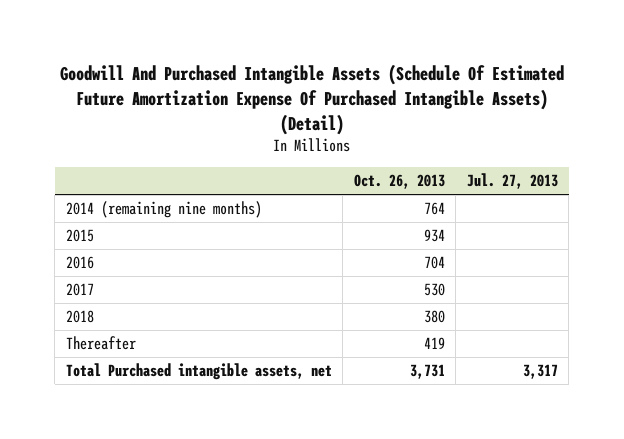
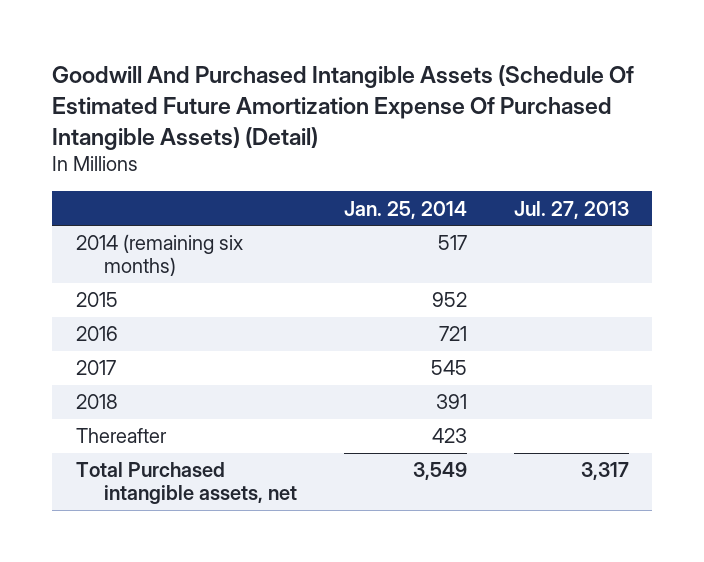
[353,174,445,190] Oct. 26, 2013 -> none
none -> [344,200,468,219] Jan. 25, 2014
[65,201,262,219] 2014 (remaining nine months) -> [75,234,243,277] 2014 (remaining six months)

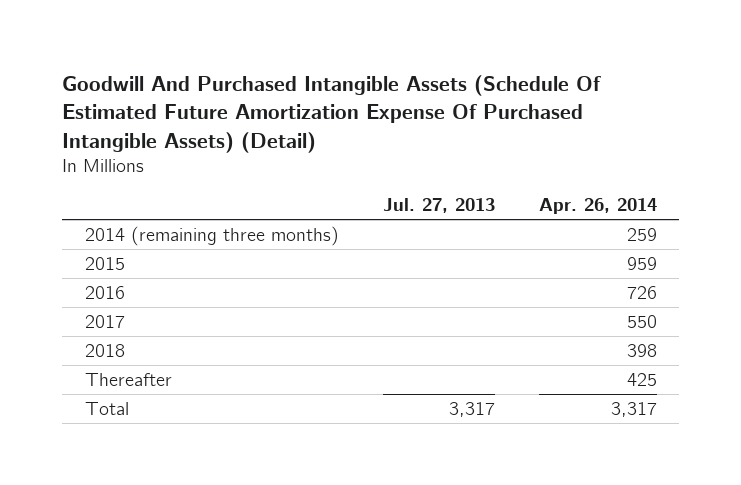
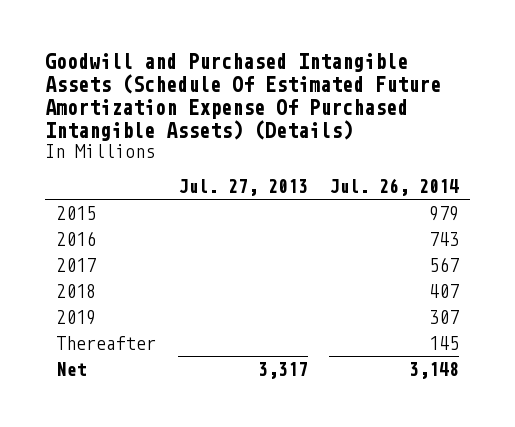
[62,74,602,153] Goodwill And Purchased Intangible Assets (Schedule Of Estimated Future Amortization Expense Of Purchased Intangible Assets) (Detail) -> [45,52,442,142] Goodwill and Purchased Intangible Assets (Schedule Of Estimated Future Amortization Expense Of Purchased Intangible Assets) (Details)
[538,198,657,215] Apr. 26, 2014 -> none
none -> [328,178,459,197] Jul. 26, 2014
[84,225,339,246] 2014 (remaining three months) -> none
none -> [56,309,97,325] 2019
[84,401,129,415] Total -> [56,361,87,376] Net

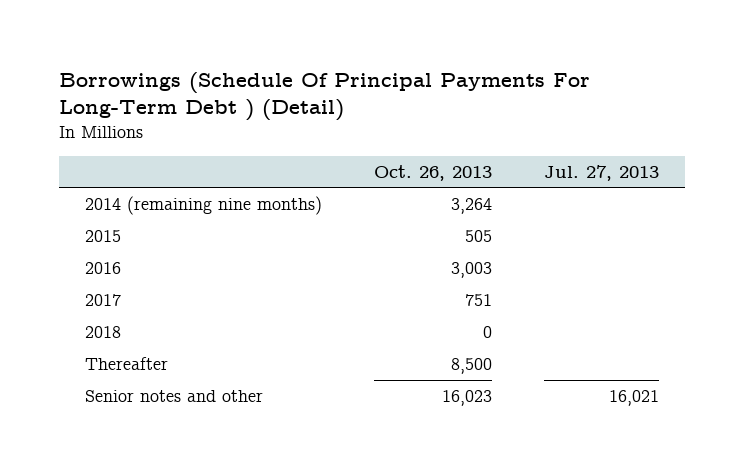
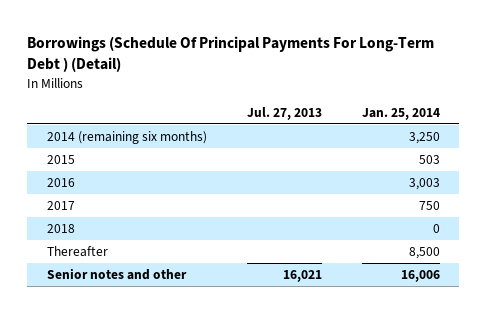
[374,164,493,181] Oct. 26, 2013 -> none
none -> [361,107,440,120] Jan. 25, 2014
[85,195,323,215] 2014 (remaining nine months) -> [47,130,208,144] 2014 (remaining six months)

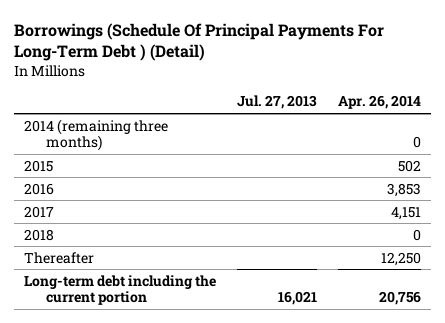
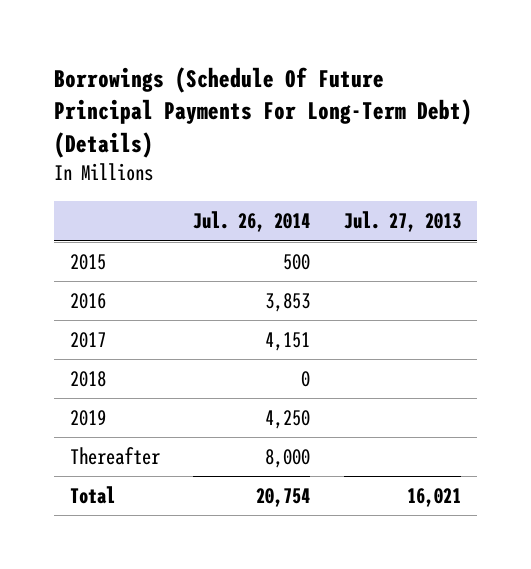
[14,22,385,62] Borrowings (Schedule Of Principal Payments For Long-Term Debt ) (Detail) -> [53,66,472,158] Borrowings (Schedule Of Future Principal Payments For Long-Term Debt) (Details)
[337,95,421,110] Apr. 26, 2014 -> none
none -> [193,211,311,233] Jul. 26, 2014
[24,118,169,152] 2014 (remaining three months) -> none
none -> [70,410,107,427] 2019
[24,274,217,306] Long-term debt including the current portion -> [70,486,116,505] Total

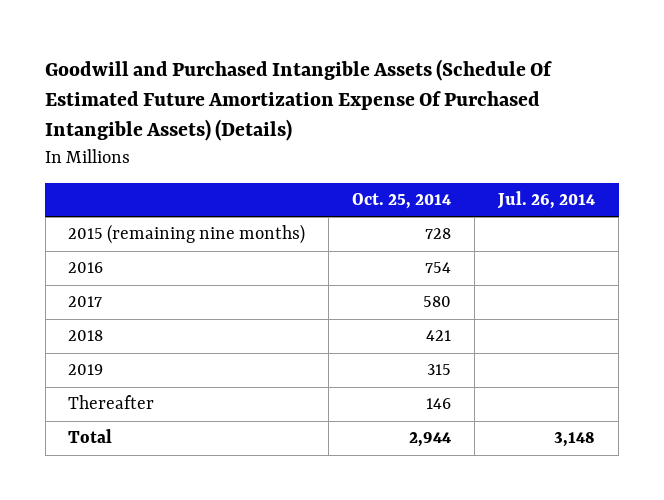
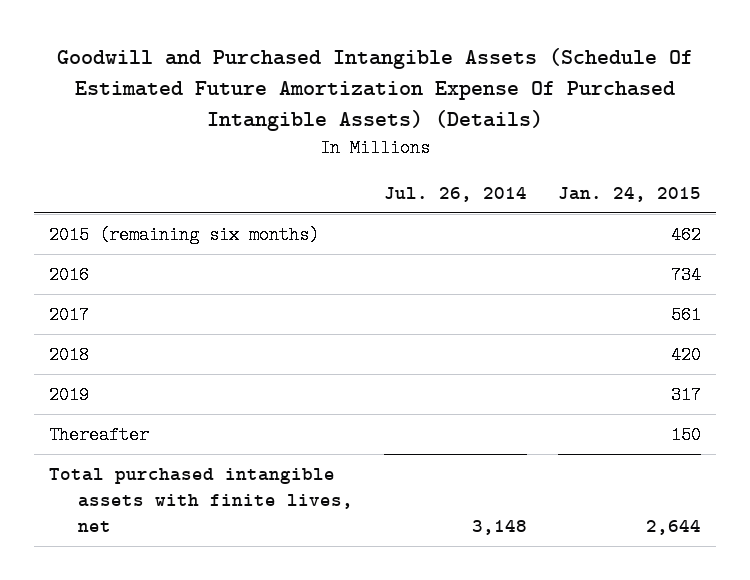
[352,193,452,210] Oct. 25, 2014 -> none
none -> [557,186,701,202] Jan. 24, 2015
[68,224,306,245] 2015 (remaining nine months) -> [49,226,320,245] 2015 (remaining six months)
[68,429,113,444] Total -> [49,468,353,532] Total purchased intangible assets with finite lives, net

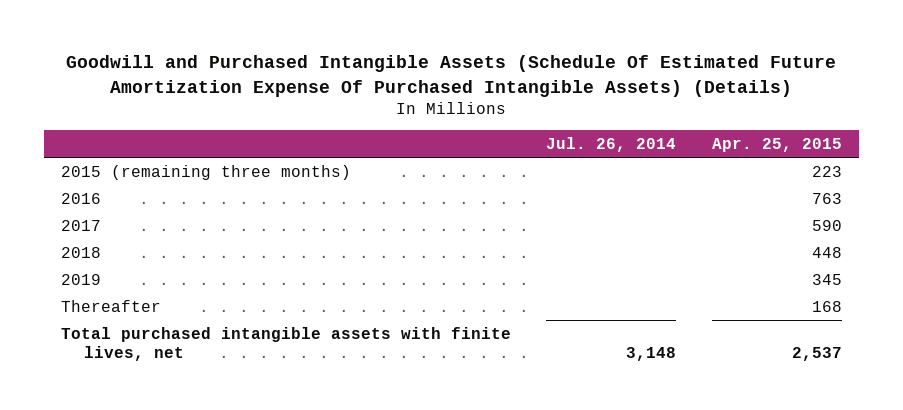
[557,186,701,202] Jan. 24, 2015 -> none
none -> [711,137,842,152] Apr. 25, 2015
[49,226,320,245] 2015 (remaining six months) -> [61,164,352,180] 2015 (remaining three months)

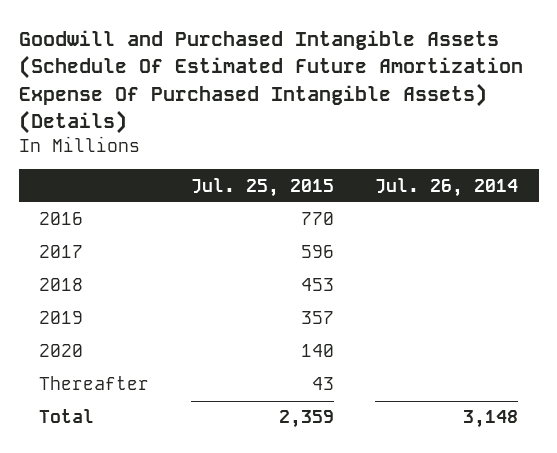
[711,137,842,152] Apr. 25, 2015 -> none
none -> [190,177,334,197] Jul. 25, 2015
[61,164,352,180] 2015 (remaining three months) -> none
none -> [39,344,84,358] 2020
[61,326,512,362] Total purchased intangible assets with finite lives, net -> [39,409,95,424] Total

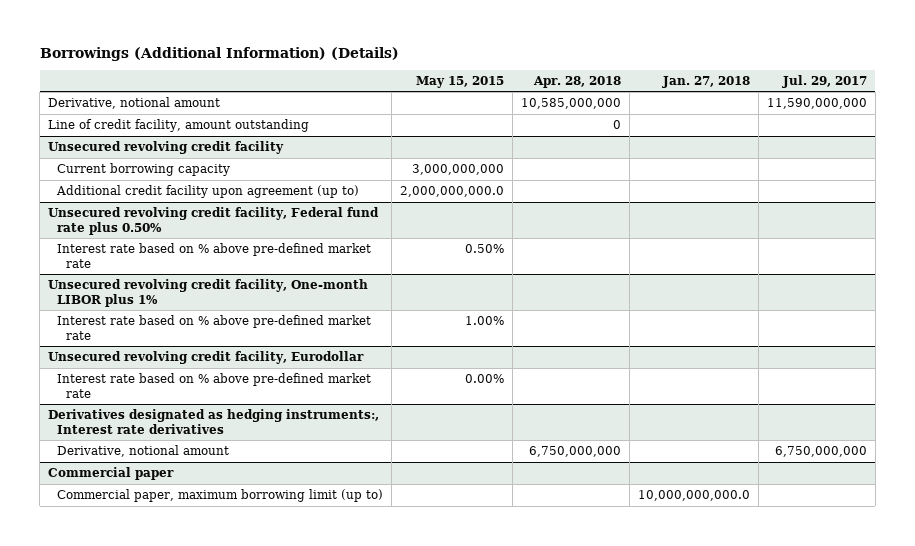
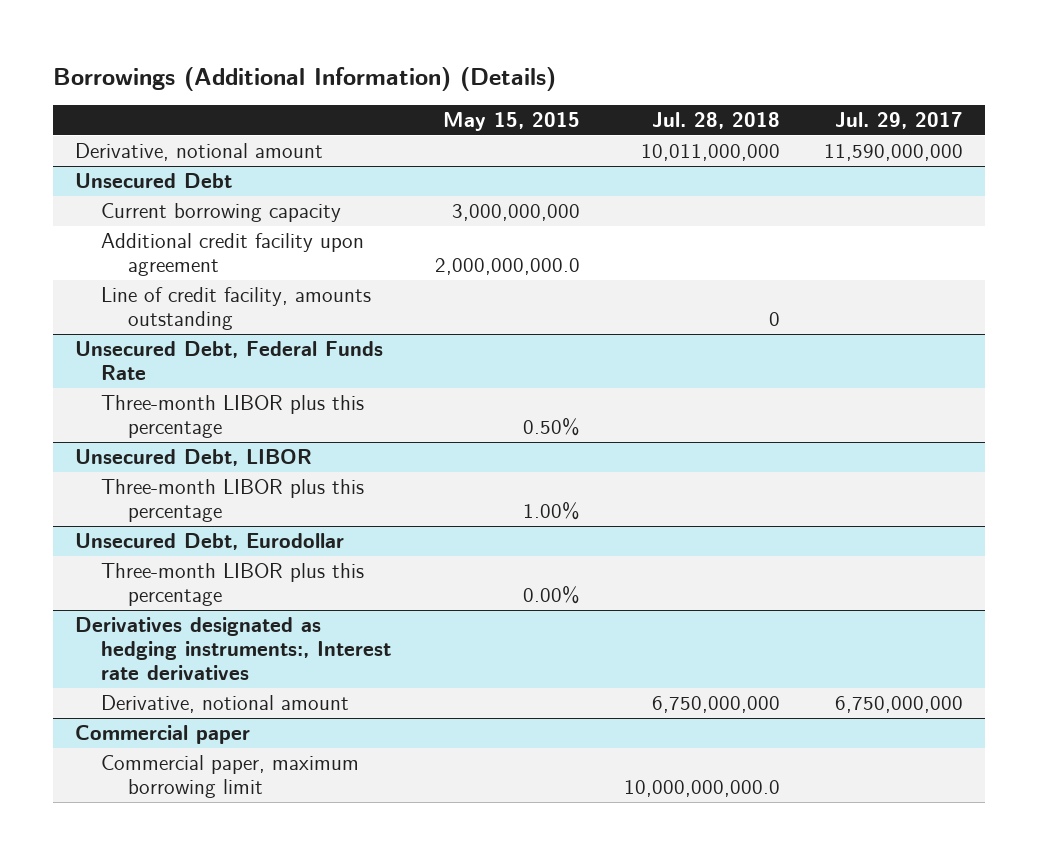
[533,75,622,88] Apr. 28, 2018 -> none
[661,75,750,88] Jan. 27, 2018 -> none
none -> [652,111,781,129] Jul. 28, 2018
[48,119,310,133] Line of credit facility, amount outstanding -> none
[48,141,285,155] Unsecured revolving credit facility -> [74,172,232,188] Unsecured Debt
[48,207,380,235] Unsecured revolving credit facility, Federal fund rate plus 0.50% -> none
[57,243,372,268] Interest rate based on % above pre-defined market rate -> none
[48,279,369,307] Unsecured revolving credit facility, One-month LIBOR plus 1% -> none
[57,315,372,340] Interest rate based on % above pre-defined market rate -> none
[48,351,365,365] Unsecured revolving credit facility, Eurodollar -> none
[57,373,372,398] Interest rate based on % above pre-defined market rate -> none
[56,185,360,199] Additional credit facility upon agreement (up to) -> [101,232,365,277] Additional credit facility upon agreement
none -> [101,286,372,331] Line of credit facility, amounts outstanding
none -> [74,340,383,381] Unsecured Debt, Federal Funds Rate
none -> [101,394,365,439] Three-month LIBOR plus this percentage
none -> [74,448,312,466] Unsecured Debt, LIBOR
none -> [101,478,365,523] Three-month LIBOR plus this percentage
none -> [74,532,344,550] Unsecured Debt, Eurodollar
none -> [101,562,365,607] Three-month LIBOR plus this percentage
[57,489,384,503] Commercial paper, maximum borrowing limit (up to) -> [101,754,360,799] Commercial paper, maximum borrowing limit

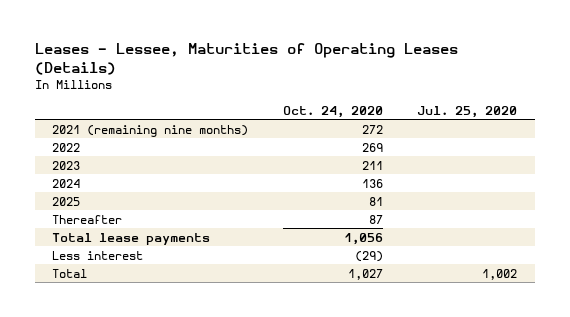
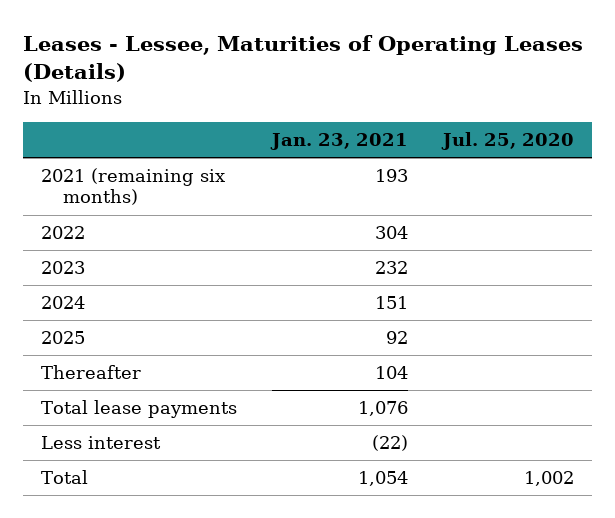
[282,105,383,118] Oct. 24, 2020 -> none
none -> [270,133,409,151] Jan. 23, 2021
[52,124,249,137] 2021 (remaining nine months) -> [40,168,225,206] 2021 (remaining six months)

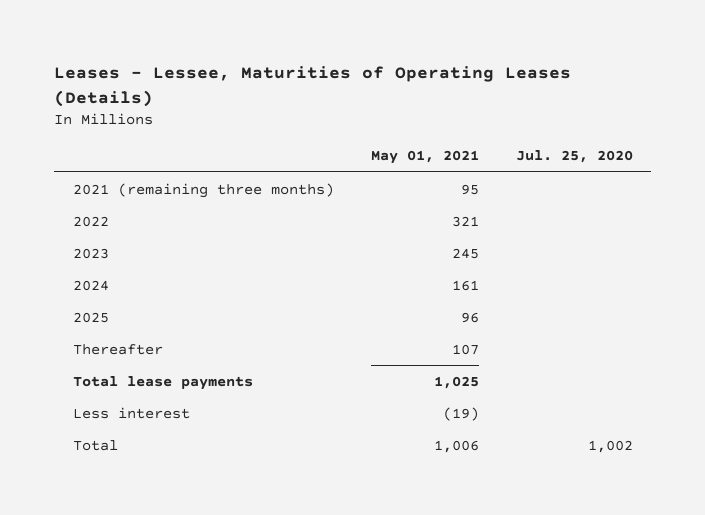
[270,133,409,151] Jan. 23, 2021 -> none
none -> [370,150,479,165] May 01, 2021
[40,168,225,206] 2021 (remaining six months) -> [72,182,334,198] 2021 (remaining three months)

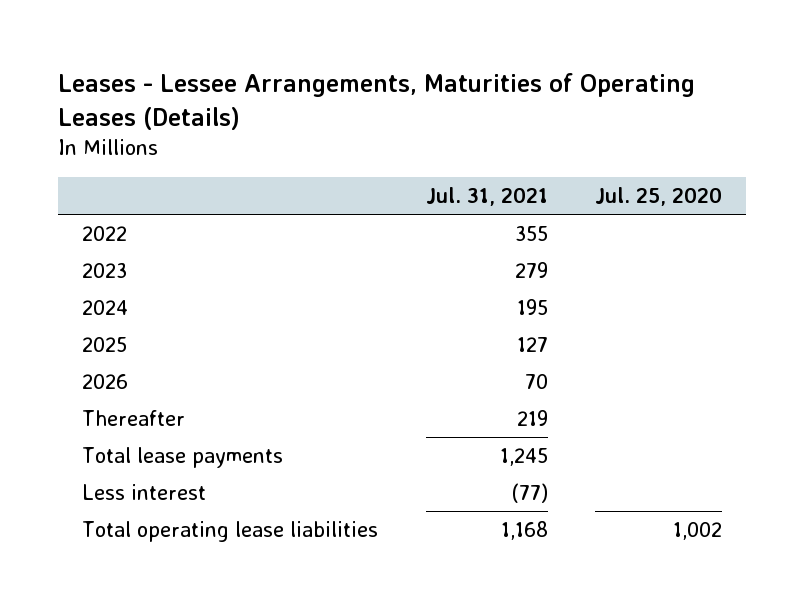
[54,66,572,107] Leases - Lessee, Maturities of Operating Leases (Details) -> [58,73,696,131] Leases - Lessee Arrangements, Maturities of Operating Leases (Details)
[370,150,479,165] May 01, 2021 -> none
none -> [425,187,548,207] Jul. 31, 2021
[72,182,334,198] 2021 (remaining three months) -> none
none -> [82,373,129,389] 2026
[72,439,118,451] Total -> [82,520,379,542] Total operating lease liabilities

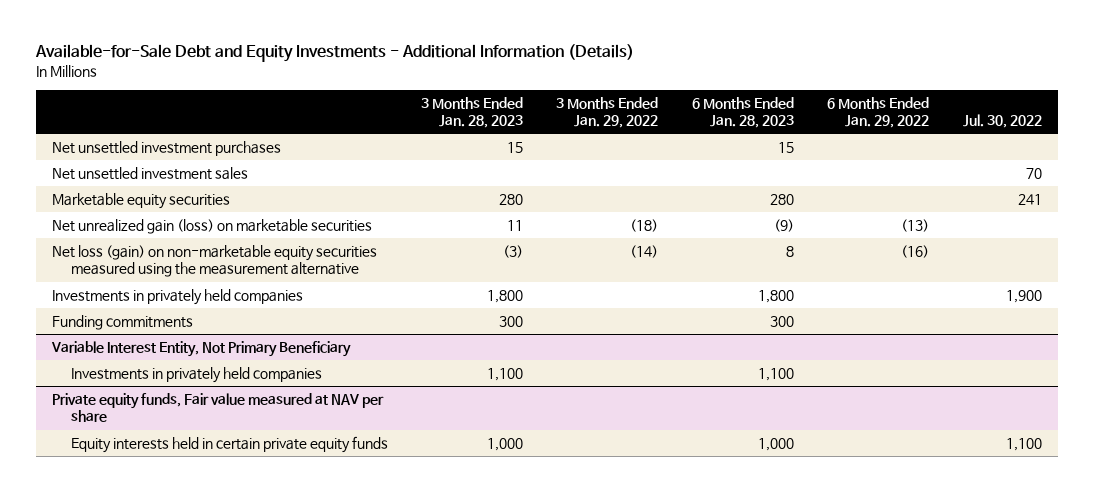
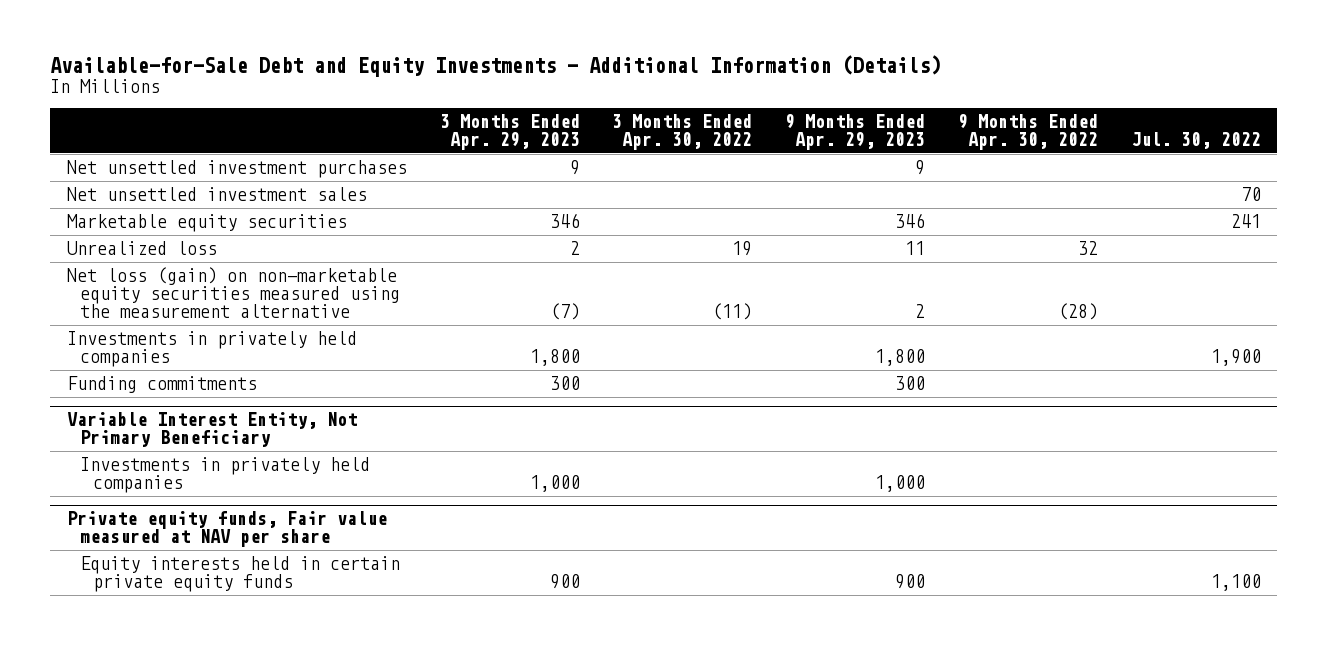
[420,96,523,129] 3 Months Ended Jan. 28, 2023 -> none
[556,96,659,129] 3 Months Ended Jan. 29, 2022 -> none
[691,96,794,129] 6 Months Ended Jan. 28, 2023 -> none
[827,96,930,129] 6 Months Ended Jan. 29, 2022 -> none
none -> [439,114,580,151] 3 Months Ended Apr. 29, 2023
none -> [612,114,753,151] 3 Months Ended Apr. 30, 2022
none -> [785,114,926,151] 9 Months Ended Apr. 29, 2023
none -> [957,114,1098,151] 9 Months Ended Apr. 30, 2022
[52,219,373,235] Net unrealized gain (loss) on marketable securities -> [66,241,217,256] Unrealized loss

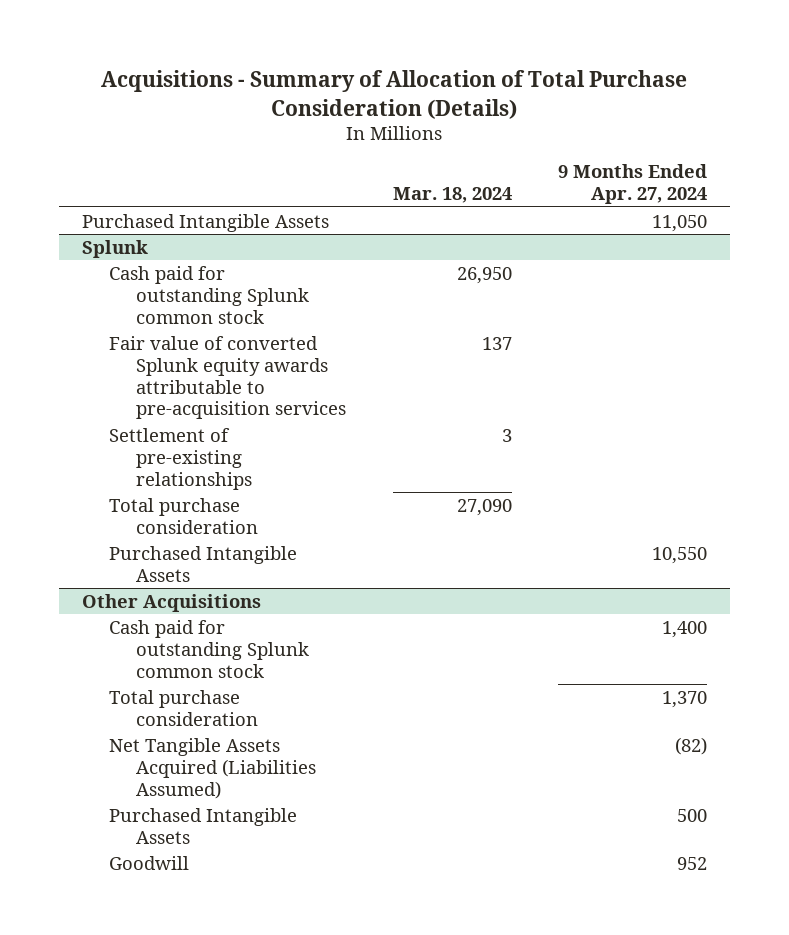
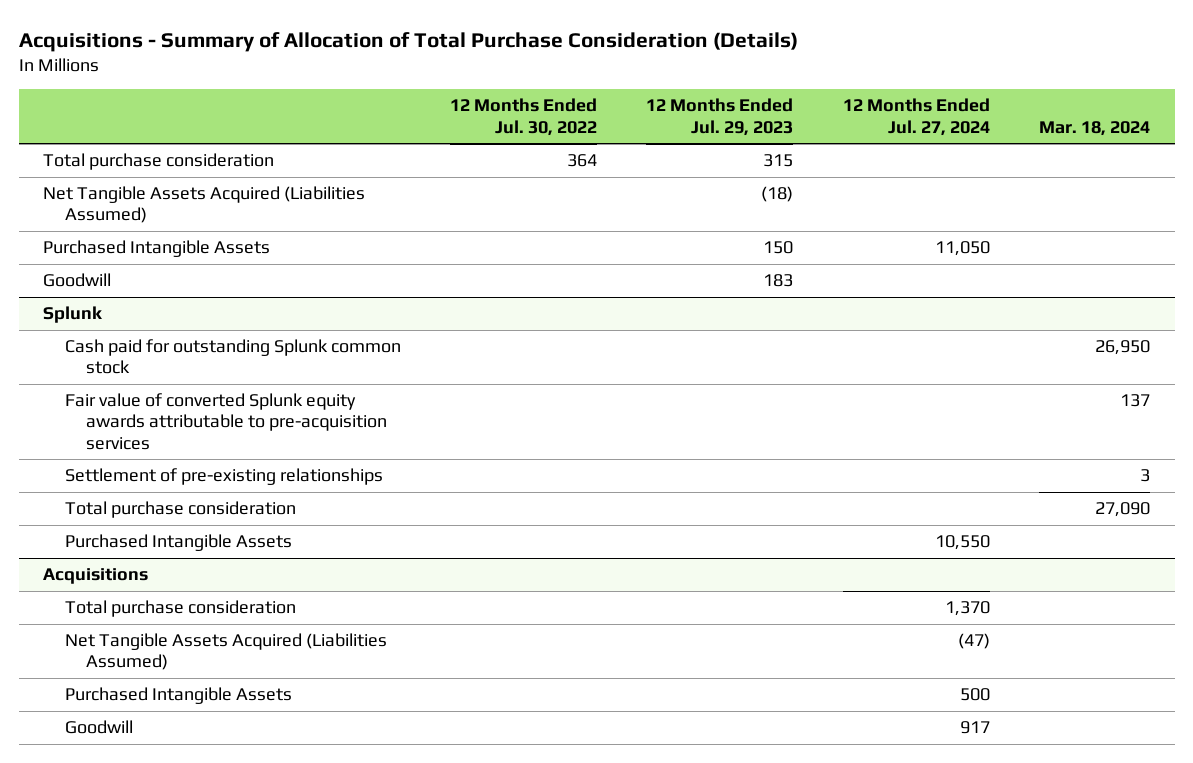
[558,164,708,205] 9 Months Ended Apr. 27, 2024 -> none
none -> [450,98,598,136] 12 Months Ended Jul. 30, 2022
none -> [646,98,794,136] 12 Months Ended Jul. 29, 2023
none -> [842,98,990,136] 12 Months Ended Jul. 27, 2024
none -> [43,153,275,171] Total purchase consideration
none -> [43,186,366,224] Net Tangible Assets Acquired (Liabilities Assumed)
none -> [43,273,112,288] Goodwill
[108,619,310,678] Cash paid for outstanding Splunk common stock -> none
[81,593,261,612] Other Acquisitions -> [43,568,149,585] Acquisitions

